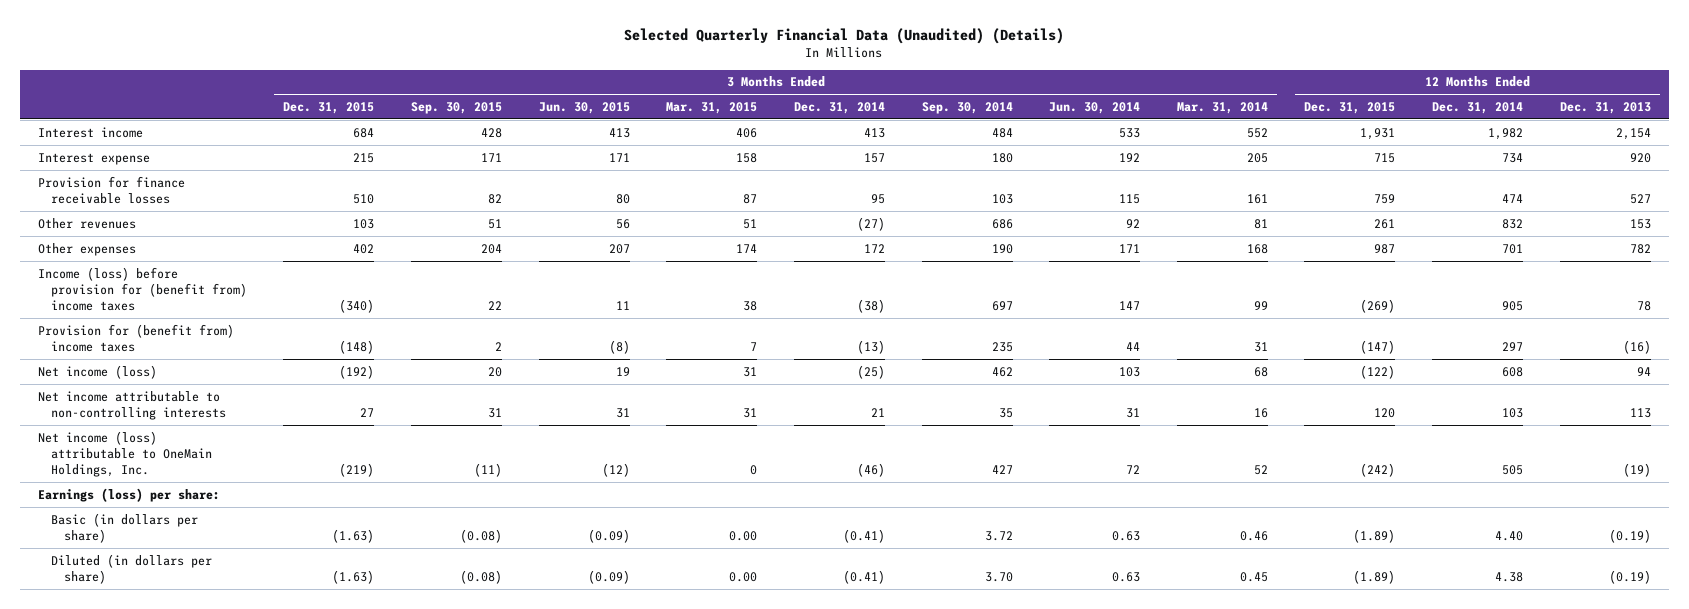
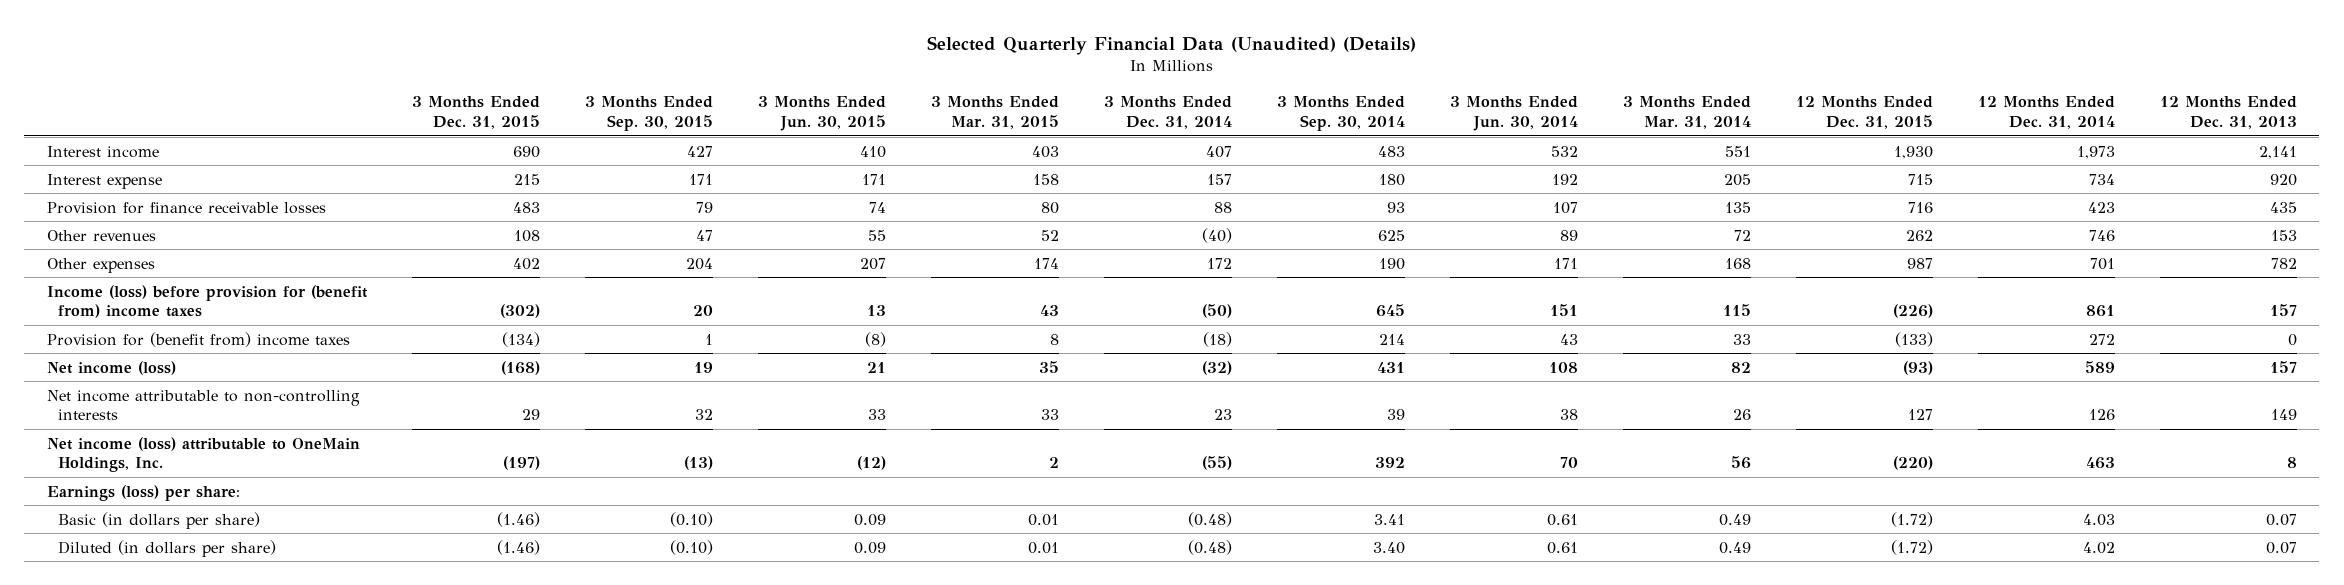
[353,127,375,138] 684 -> [512,145,540,158] 690
[481,127,503,138] 428 -> [686,145,713,157] 427
[608,127,630,138] 413 -> [859,145,886,158] 410
[736,127,758,138] 406 -> [1031,145,1059,158] 403
[863,127,885,138] 413 -> [1205,145,1232,158] 407
[991,127,1013,138] 484 -> [1377,145,1405,157] 483
[1119,127,1141,138] 533 -> [1550,145,1578,157] 532
[1246,127,1268,138] 552 -> [1724,145,1751,157] 551
[1360,127,1396,140] 1,931 -> [1893,145,1933,159] 1,930
[1488,127,1524,140] 1,982 -> [2076,145,2115,159] 1,973
[1615,127,1651,140] 2,154 -> [2258,145,2297,159] 2,141
[353,193,375,204] 510 -> [512,201,540,213] 483
[488,193,503,204] 82 -> [695,201,713,213] 79
[615,193,630,204] 80 -> [868,201,886,213] 74
[743,193,758,204] 87 -> [1040,201,1059,214] 80
[870,193,885,204] 95 -> [1213,201,1232,213] 88
[991,193,1013,204] 103 -> [1386,201,1405,213] 93
[1119,193,1141,204] 115 -> [1552,201,1578,214] 107
[1246,193,1268,204] 161 -> [1724,201,1751,213] 135
[1374,193,1396,204] 759 -> [1907,201,1933,213] 716
[1502,193,1524,203] 474 -> [2087,201,2115,213] 423
[1629,193,1651,204] 527 -> [2269,201,2297,213] 435
[353,218,375,229] 103 -> [513,229,540,242] 108
[488,218,503,229] 51 -> [695,229,713,241] 47
[615,218,630,229] 56 -> [867,229,886,241] 55
[743,218,758,229] 51 -> [1040,229,1059,241] 52
[856,216,885,231] (27) -> [1201,227,1232,243] (40)
[991,218,1013,229] 686 -> [1377,229,1405,241] 625
[1126,218,1141,228] 92 -> [1559,229,1578,241] 89
[1253,218,1268,229] 81 -> [1733,229,1751,241] 72
[1374,218,1396,229] 261 -> [1905,229,1933,241] 262
[1502,218,1524,229] 832 -> [2088,229,2115,241] 746
[339,298,375,313] (340) -> [499,304,540,319] (302)
[488,300,503,310] 22 -> [692,305,713,317] 20
[615,300,630,310] 11 -> [866,305,886,317] 13
[743,300,758,311] 38 -> [1039,305,1059,317] 43
[856,298,885,313] (38) -> [1201,304,1232,319] (50)
[991,300,1013,311] 697 -> [1375,304,1405,318] 645
[1119,300,1141,310] 147 -> [1549,304,1578,317] 151
[1253,300,1268,310] 99 -> [1722,304,1751,317] 115
[1360,298,1396,313] (269) -> [1892,304,1933,319] (226)
[1502,300,1524,311] 905 -> [2085,305,2115,318] 861
[1636,300,1651,311] 78 -> [2269,304,2297,317] 157
[339,339,375,354] (148) -> [501,331,540,347] (134)
[495,341,503,351] 2 -> [704,333,713,345] 1
[750,341,758,351] 7 -> [1049,333,1059,345] 8
[856,339,885,354] (13) -> [1202,331,1232,347] (18)
[991,341,1013,352] 235 -> [1378,333,1405,345] 214
[1126,341,1141,351] 44 -> [1559,333,1578,345] 43
[1253,341,1268,352] 31 -> [1732,333,1751,345] 33
[1360,339,1396,354] (147) -> [1894,331,1933,347] (133)
[1502,341,1524,351] 297 -> [2088,333,2115,345] 272
[1622,339,1651,354] (16) -> [2287,333,2297,346] 0
[339,364,375,379] (192) -> [500,360,540,375] (168)
[488,366,503,377] 20 -> [693,361,713,373] 19
[615,366,630,376] 19 -> [866,361,886,373] 21
[743,366,758,377] 31 -> [1038,360,1059,373] 35
[856,364,885,379] (25) -> [1201,360,1232,375] (32)
[991,366,1013,377] 462 -> [1376,361,1405,373] 431
[1119,366,1141,377] 103 -> [1548,361,1578,373] 108
[1253,366,1268,377] 68 -> [1730,361,1751,373] 82
[1360,364,1396,379] (122) -> [1902,360,1933,375] (93)
[1502,366,1524,377] 608 -> [2084,360,2115,373] 589
[1636,366,1651,376] 94 -> [2269,360,2297,373] 157
[360,407,375,417] 27 -> [521,409,540,421] 29
[488,407,503,418] 31 -> [694,409,713,421] 32
[615,407,630,418] 31 -> [867,409,886,421] 33
[743,407,758,418] 31 -> [1040,409,1059,421] 33
[870,407,885,417] 21 -> [1213,409,1232,421] 23
[998,407,1013,418] 35 -> [1386,409,1405,421] 39
[1126,407,1141,418] 31 -> [1559,409,1578,421] 38
[1253,407,1268,418] 16 -> [1732,409,1751,421] 26
[1374,407,1396,418] 120 -> [1907,409,1933,421] 127
[1502,407,1524,418] 103 -> [2088,409,2115,421] 126
[1629,407,1651,418] 113 -> [2270,409,2297,421] 149
[339,462,375,477] (219) -> [502,456,540,471] (197)
[474,462,503,477] (11) -> [683,456,713,471] (13)
[750,464,758,475] 0 -> [1048,457,1059,469] 2
[856,462,885,477] (46) -> [1201,456,1232,471] (55)
[991,464,1013,474] 427 -> [1374,457,1405,469] 392
[1126,464,1141,474] 72 -> [1559,457,1578,469] 70
[1253,464,1268,475] 52 -> [1730,456,1751,470] 56
[1360,462,1396,477] (242) -> [1892,456,1933,471] (220)
[1502,464,1524,475] 505 -> [2085,457,2115,470] 463
[1622,462,1651,477] (19) -> [2286,457,2297,469] 8
[332,528,375,543] (1.63) -> [496,511,540,527] (1.46)
[460,528,503,543] (0.08) -> [669,511,713,527] (0.10)
[587,528,630,543] (0.09) -> [853,513,886,526] 0.09
[729,530,758,541] 0.00 -> [1027,513,1059,526] 0.01
[842,528,885,543] (0.41) -> [1187,511,1232,527] (0.48)
[984,530,1013,541] 3.72 -> [1373,513,1405,525] 3.41
[1112,530,1141,541] 0.63 -> [1546,513,1578,526] 0.61
[1239,530,1268,541] 0.46 -> [1718,513,1751,526] 0.49
[1353,528,1396,543] (1.89) -> [1890,511,1933,527] (1.72)
[1495,530,1524,541] 4.40 -> [2082,513,2115,526] 4.03
[1608,528,1651,543] (0.19) -> [2265,513,2297,526] 0.07
[332,569,375,584] (1.63) -> [496,539,540,555] (1.46)
[460,569,503,584] (0.08) -> [669,539,713,555] (0.10)
[587,569,630,584] (0.09) -> [853,541,886,554] 0.09
[729,571,758,582] 0.00 -> [1027,541,1059,554] 0.01
[842,569,885,584] (0.41) -> [1187,539,1232,555] (0.48)
[984,571,1013,582] 3.70 -> [1372,541,1405,554] 3.40
[1112,571,1141,582] 0.63 -> [1546,541,1578,554] 0.61
[1239,571,1268,582] 0.45 -> [1718,541,1751,554] 0.49
[1353,569,1396,584] (1.89) -> [1890,539,1933,555] (1.72)
[1495,571,1524,582] 4.38 -> [2082,541,2115,554] 4.02
[1608,569,1651,584] (0.19) -> [2265,541,2297,554] 0.07

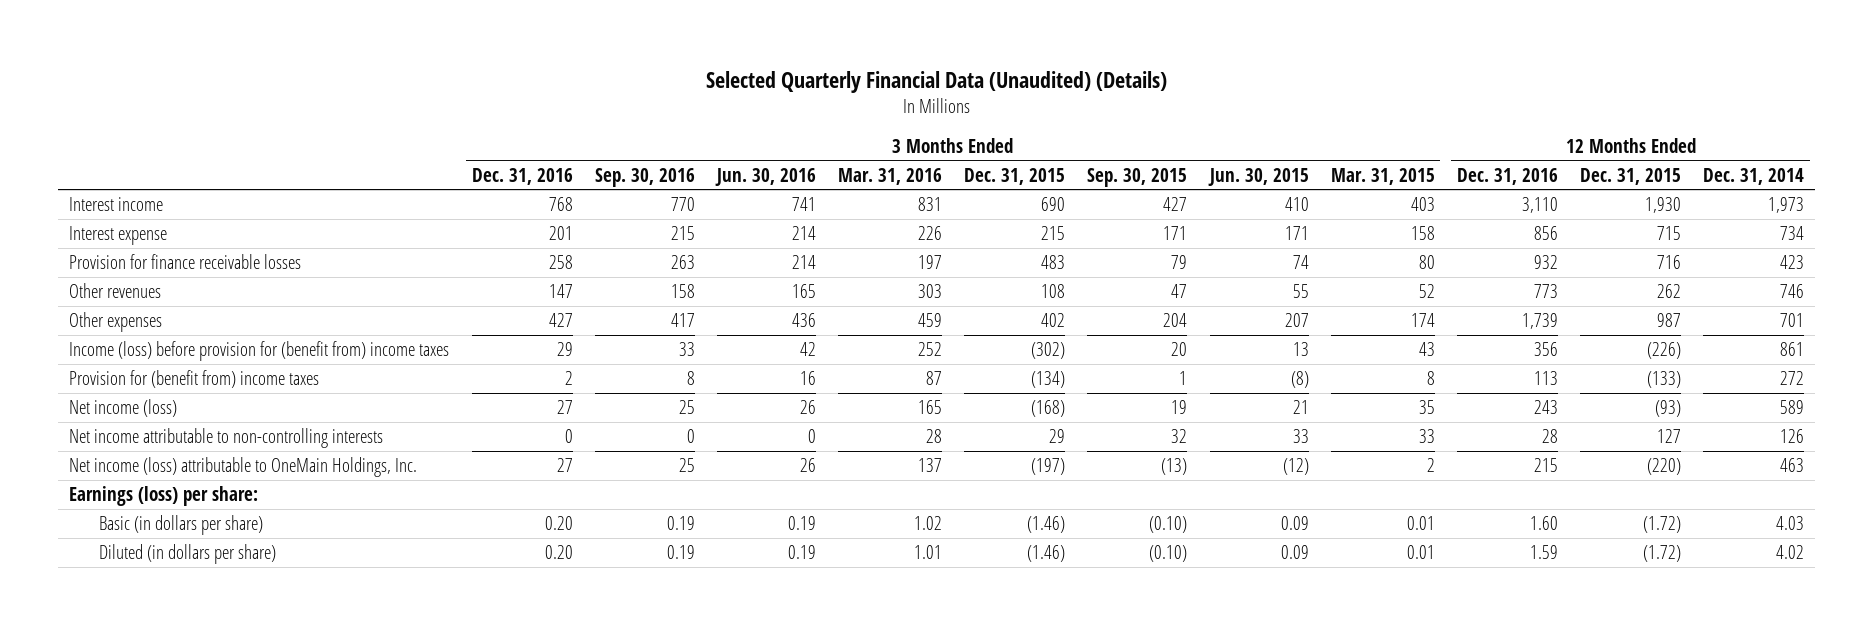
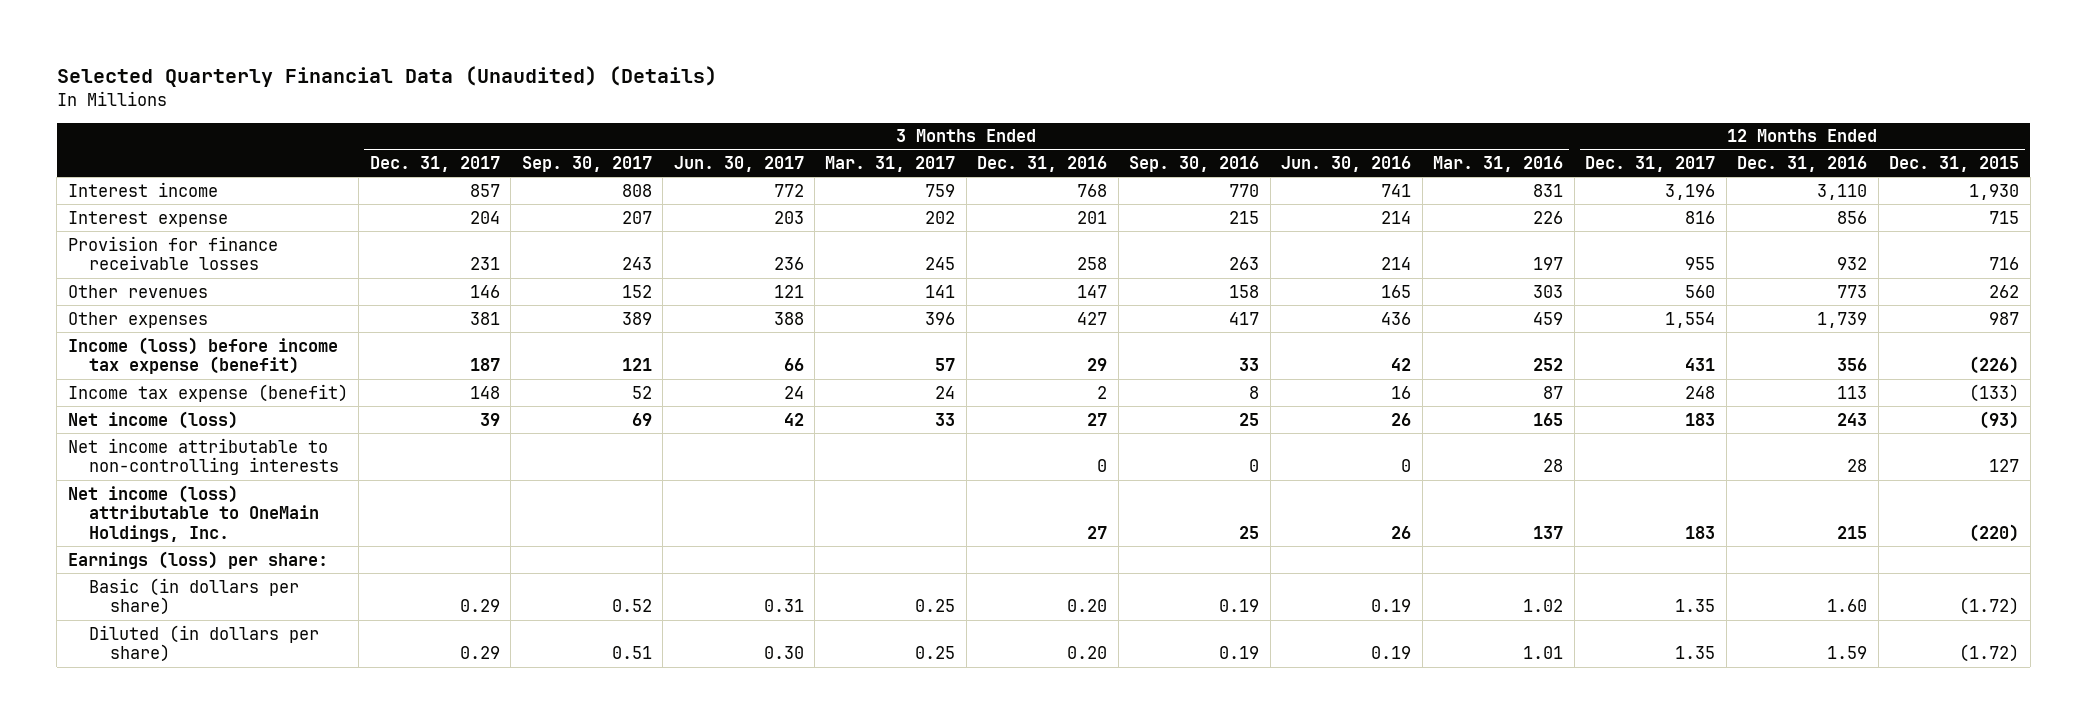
[964,167,1066,185] Dec. 31, 2015 -> none
[1087,167,1188,187] Sep. 30, 2015 -> none
[1207,167,1309,186] Jun. 30, 2015 -> none
[1330,167,1435,185] Mar. 31, 2015 -> none
[1703,167,1805,185] Dec. 31, 2014 -> none
none -> [369,156,500,173] Dec. 31, 2017
none -> [521,156,652,173] Sep. 30, 2017
none -> [673,156,804,173] Jun. 30, 2017
none -> [825,156,956,173] Mar. 31, 2017
none -> [1585,156,1716,173] Dec. 31, 2017
[69,340,450,361] Income (loss) before provision for (benefit from) income taxes -> [67,336,338,375] Income (loss) before income tax expense (benefit)
[69,369,320,388] Provision for (benefit from) income taxes -> [67,383,348,402] Income tax expense (benefit)

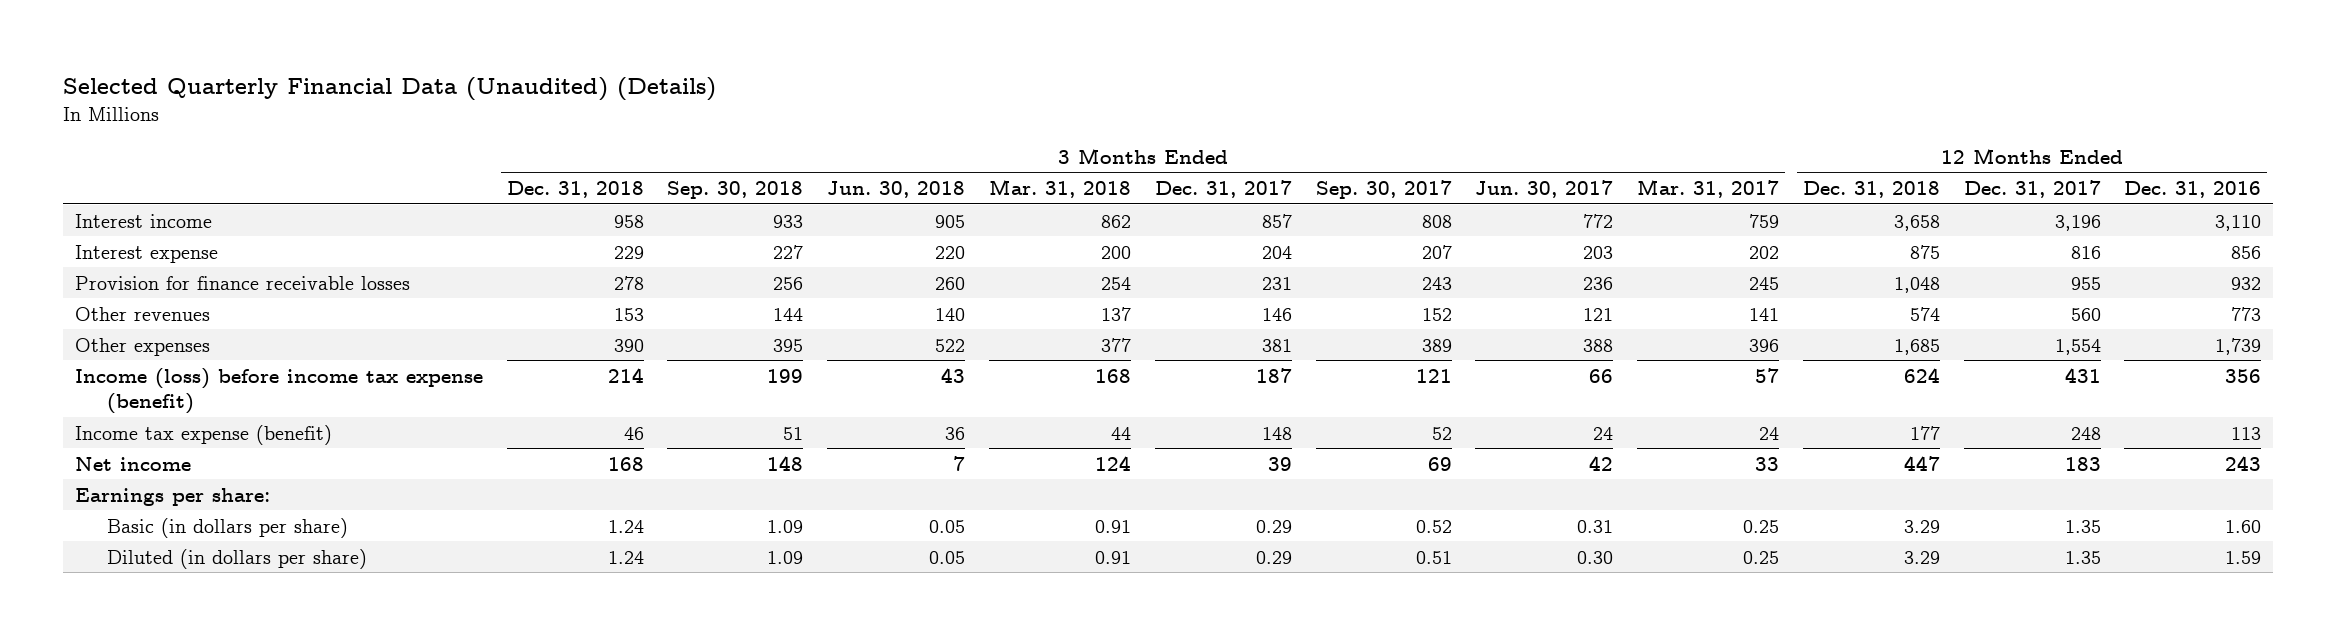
[977,156,1108,173] Dec. 31, 2016 -> none
[1129,156,1260,173] Sep. 30, 2016 -> none
[1281,156,1412,173] Jun. 30, 2016 -> none
[1433,156,1564,173] Mar. 31, 2016 -> none
[1889,156,2020,173] Dec. 31, 2015 -> none
none -> [506,181,644,199] Dec. 31, 2018
none -> [667,181,804,200] Sep. 30, 2018
none -> [827,181,966,199] Jun. 30, 2018
none -> [988,179,1131,199] Mar. 31, 2018
none -> [1802,181,1940,199] Dec. 31, 2018
[67,437,339,476] Net income attributable to non-controlling interests -> none
[67,484,319,543] Net income (loss) attributable to OneMain Holdings, Inc. -> none
[67,410,238,429] Net income (loss) -> [74,456,191,471] Net income
[67,550,328,569] Earnings (loss) per share: -> [74,487,270,506] Earnings per share:

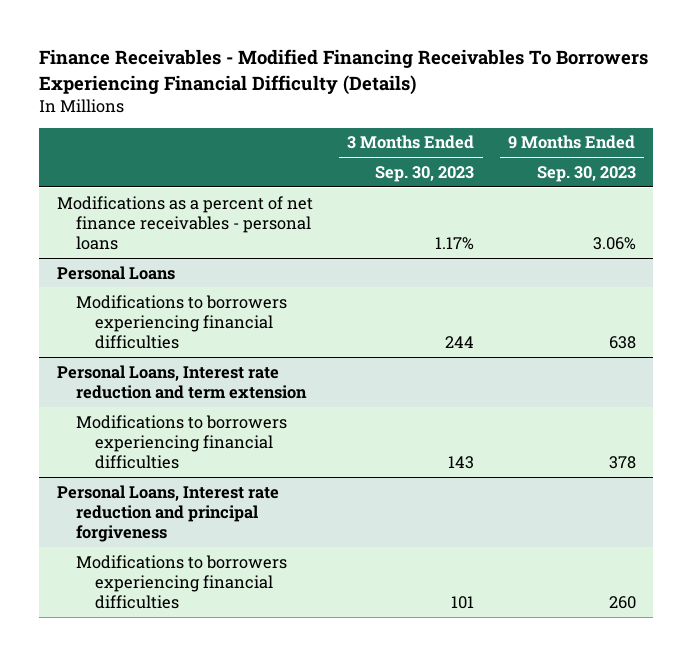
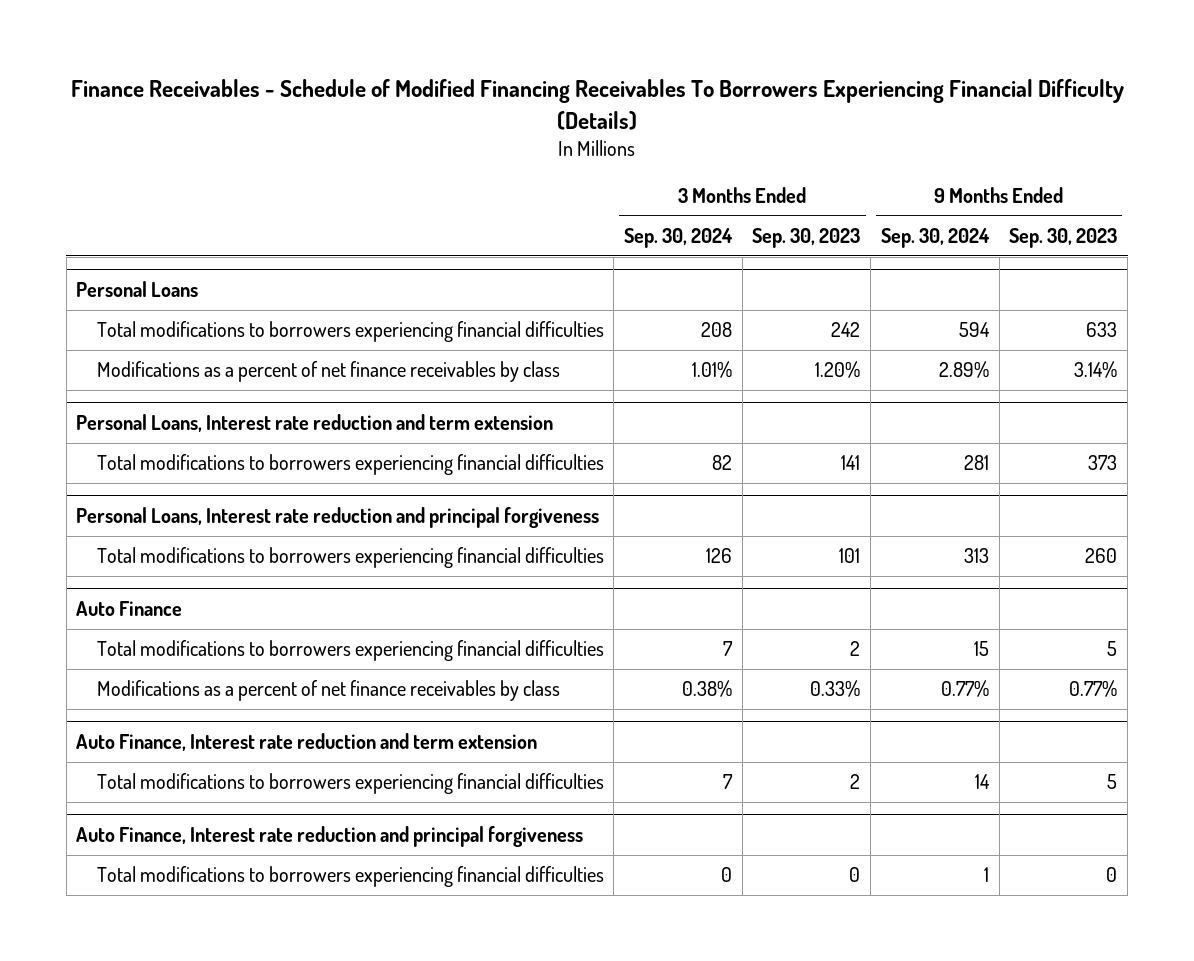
[39,49,649,95] Finance Receivables - Modified Financing Receivables To Borrowers Experiencing Financial Difficulty (Details) -> [70,79,1124,130] Finance Receivables - Schedule of Modified Financing Receivables To Borrowers Experiencing Financial Difficulty (Details)
none -> [623,228,733,249] Sep. 30, 2024
none -> [880,228,990,249] Sep. 30, 2024
[56,195,313,250] Modifications as a percent of net finance receivables - personal loans -> none
[75,294,287,349] Modifications to borrowers experiencing financial difficulties -> [96,321,604,343] Total modifications to borrowers experiencing financial difficulties
[445,335,475,348] 244 -> [831,322,861,338] 242
[608,335,636,349] 638 -> [1086,322,1118,338] 633
none -> [96,361,560,383] Modifications as a percent of net finance receivables by class
[75,414,287,469] Modifications to borrowers experiencing financial difficulties -> [96,454,604,476] Total modifications to borrowers experiencing financial difficulties
[448,455,475,469] 143 -> [841,455,861,471] 141
[608,455,636,469] 378 -> [1088,455,1118,471] 373
[75,554,287,609] Modifications to borrowers experiencing financial difficulties -> [96,547,604,569] Total modifications to borrowers experiencing financial difficulties
none -> [76,600,183,616] Auto Finance
none -> [96,640,604,662] Total modifications to borrowers experiencing financial difficulties
none -> [96,680,560,702] Modifications as a percent of net finance receivables by class
none -> [76,732,538,751] Auto Finance, Interest rate reduction and term extension
none -> [96,773,604,795] Total modifications to borrowers experiencing financial difficulties
none -> [76,825,584,847] Auto Finance, Interest rate reduction and principal forgiveness
none -> [96,866,604,888] Total modifications to borrowers experiencing financial difficulties

